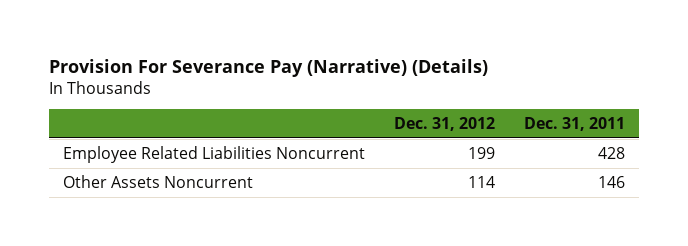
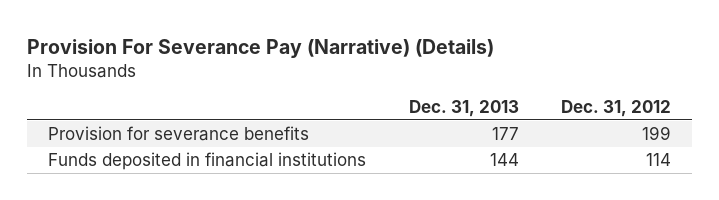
[523,117,625,132] Dec. 31, 2011 -> none
none -> [408,99,519,117] Dec. 31, 2013
[63,145,366,163] Employee Related Liabilities Noncurrent -> [48,126,310,142] Provision for severance benefits
[63,174,254,188] Other Assets Noncurrent -> [48,152,367,171] Funds deposited in financial institutions

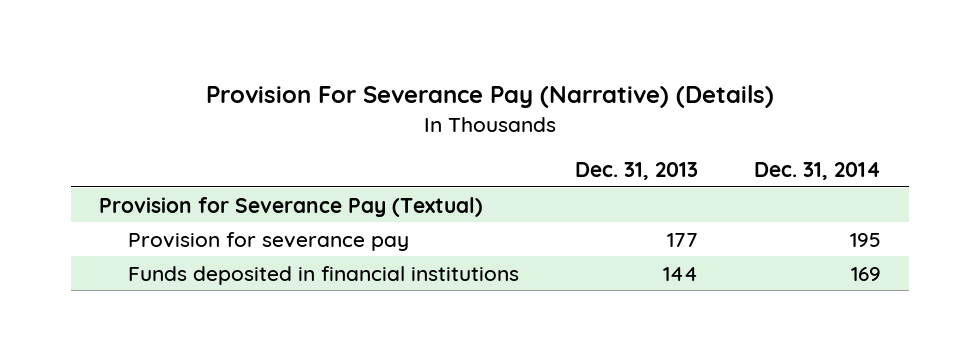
[560,99,671,117] Dec. 31, 2012 -> none
none -> [753,162,881,181] Dec. 31, 2014
none -> [98,196,483,217] Provision for Severance Pay (Textual)
[48,126,310,142] Provision for severance benefits -> [127,231,409,251] Provision for severance pay

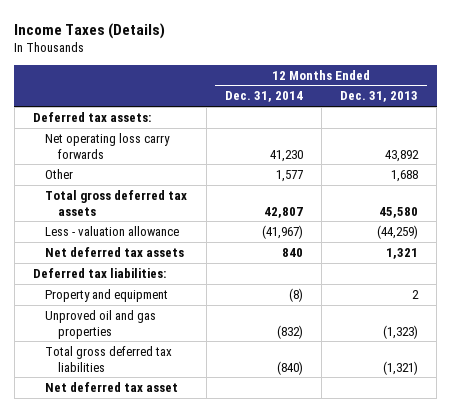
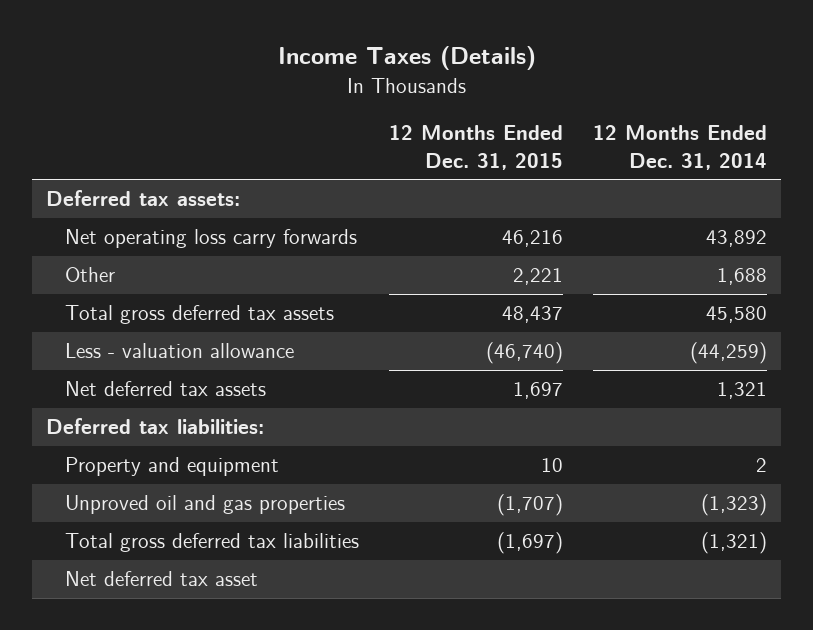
[340,91,419,103] Dec. 31, 2013 -> none
none -> [388,125,563,170] 12 Months Ended Dec. 31, 2015
[269,149,303,162] 41,230 -> [705,230,767,248] 43,892
[275,169,303,182] 1,577 -> [716,268,767,286] 1,688
[263,206,303,218] 42,807 -> [705,306,767,324] 45,580
[261,224,303,239] (41,967) -> [689,342,767,365] (44,259)
[281,247,303,257] 840 -> [716,382,767,400] 1,321
[288,287,303,302] (8) -> [755,458,767,473] 2
[276,324,303,339] (832) -> [700,494,767,517] (1,323)
[276,360,303,375] (840) -> [700,532,767,555] (1,321)

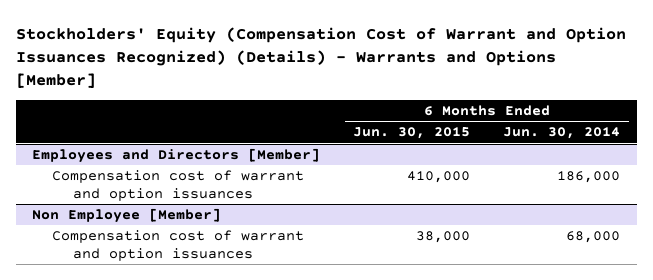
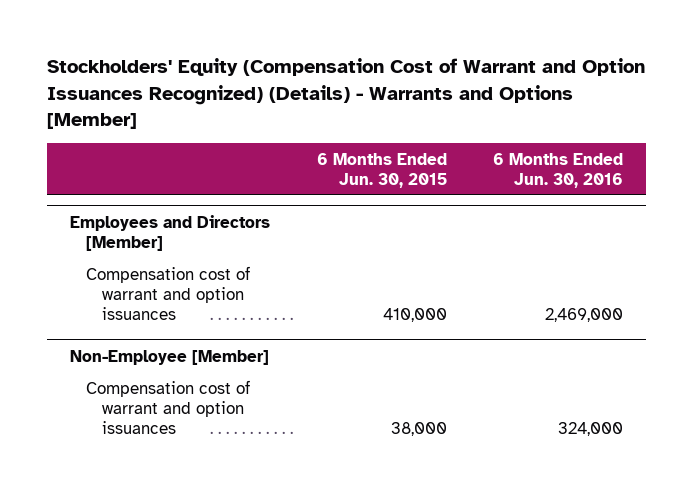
[503,127,621,140] Jun. 30, 2014 -> none
none -> [492,152,623,188] 6 Months Ended Jun. 30, 2016
[32,208,222,224] Non Employee [Member] -> [70,349,270,365] Non-Employee [Member]

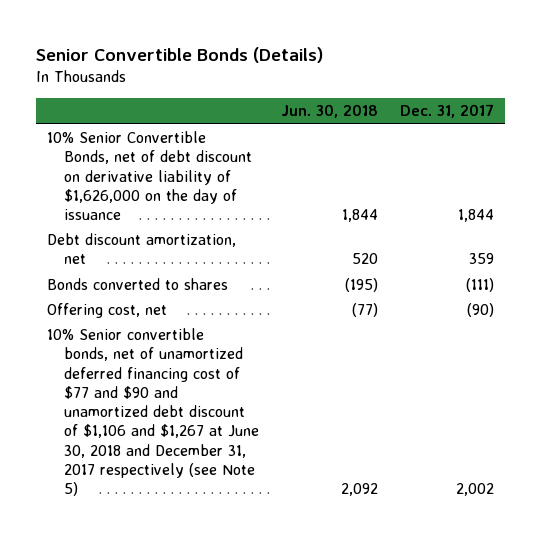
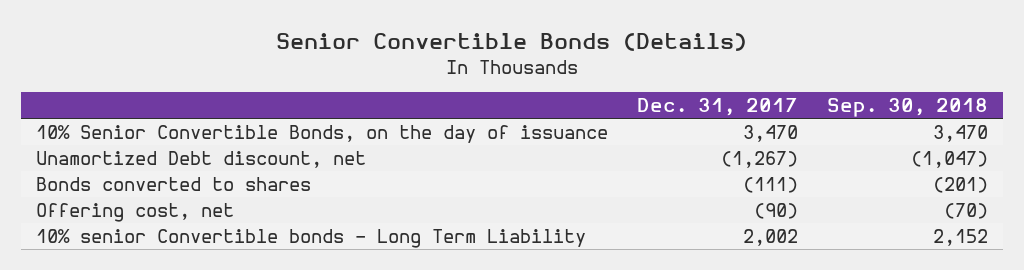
[280,104,378,119] Jun. 30, 2018 -> none
none -> [827,98,989,118] Sep. 30, 2018
[47,131,252,221] 10% Senior Convertible Bonds, net of debt discount on derivative liability of $1,626,000 on the day of issuance -> [35,124,608,143] 10% Senior Convertible Bonds, on the day of issuance
[457,209,494,223] 1,844 -> [743,124,799,142] 3,470
[47,233,237,265] Debt discount amortization, net -> [35,150,366,168] Unamortized Debt discount, net
[468,253,494,265] 359 -> [721,150,799,168] (1,267)
[47,328,259,497] 10% Senior convertible bonds, net of unamortized deferred financing cost of $77 and $90 and unamortized debt discount of $1,106 and $1,267 at June 30, 2018 and December 31, 2017 respectively (see Note 5) -> [35,228,586,248] 10% senior Convertible bonds - Long Term Liability

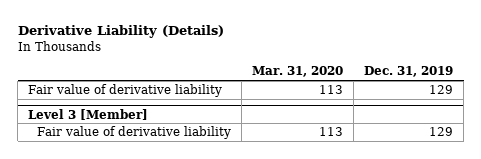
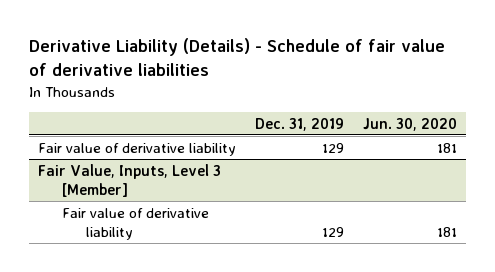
[17,25,224,39] Derivative Liability (Details) -> [28,38,445,77] Derivative Liability (Details) - Schedule of fair value of derivative liabilities
[251,66,343,78] Mar. 31, 2020 -> none
none -> [362,117,457,131] Jun. 30, 2020
[28,108,149,120] Level 3 [Member] -> [38,163,222,197] Fair Value, Inputs, Level 3 [Member]

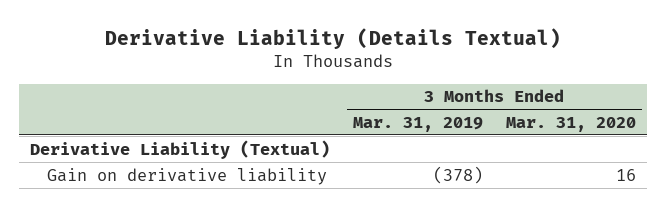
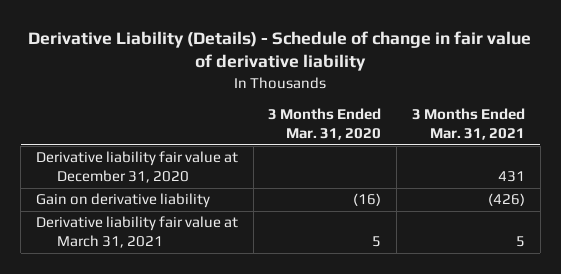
[105,27,562,49] Derivative Liability (Details Textual) -> [28,31,532,72] Derivative Liability (Details) - Schedule of change in fair value of derivative liability
[353,116,484,132] Mar. 31, 2019 -> none
none -> [412,108,526,140] 3 Months Ended Mar. 31, 2021
[30,139,331,159] Derivative Liability (Textual) -> none
none -> [35,151,238,184] Derivative liability fair value at December 31, 2020
[615,168,636,181] 16 -> [353,193,382,207] (16)
none -> [35,216,238,249] Derivative liability fair value at March 31, 2021

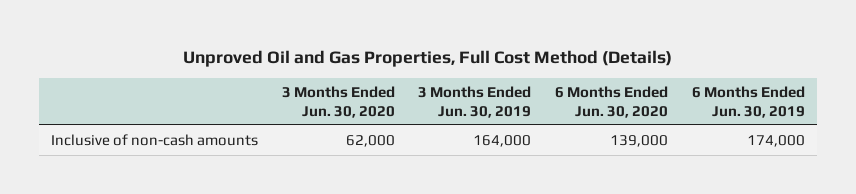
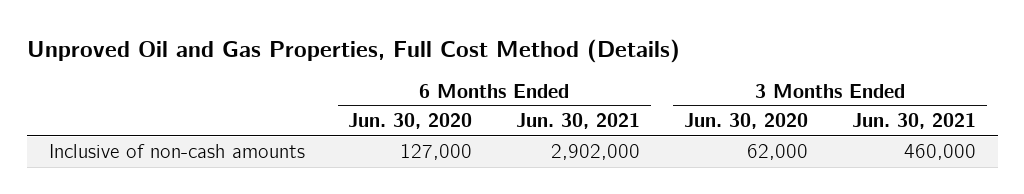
[418,86,532,118] 3 Months Ended Jun. 30, 2019 -> none
[691,86,805,118] 6 Months Ended Jun. 30, 2019 -> none
none -> [516,113,641,130] Jun. 30, 2021
none -> [851,113,976,130] Jun. 30, 2021
[610,135,669,148] 139,000 -> [400,144,473,161] 127,000

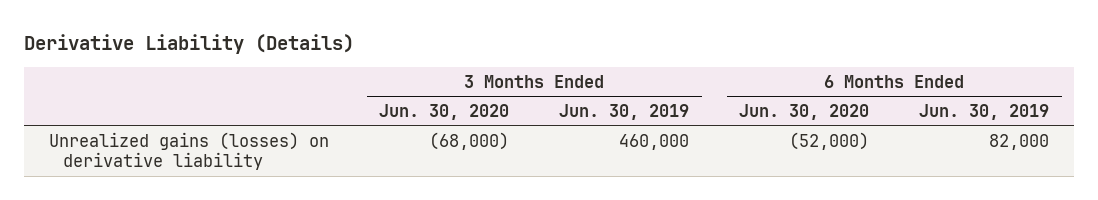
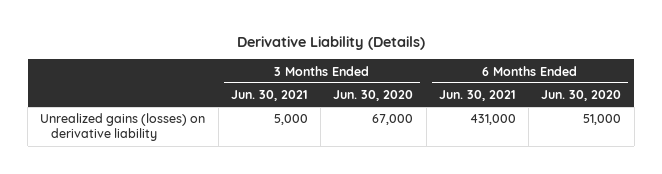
[559,103,690,120] Jun. 30, 2019 -> none
[919,103,1050,120] Jun. 30, 2019 -> none
none -> [230,89,308,101] Jun. 30, 2021
none -> [438,89,516,101] Jun. 30, 2021
[429,131,510,150] (68,000) -> [372,114,414,126] 67,000
[789,131,870,150] (52,000) -> [583,114,622,126] 51,000

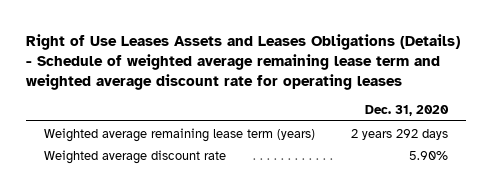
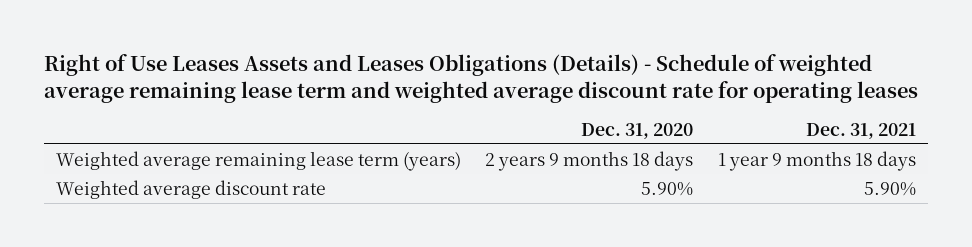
none -> [806,122,917,139] Dec. 31, 2021
[350,128,448,140] 2 years 292 days -> [485,150,694,171] 2 years 9 months 18 days

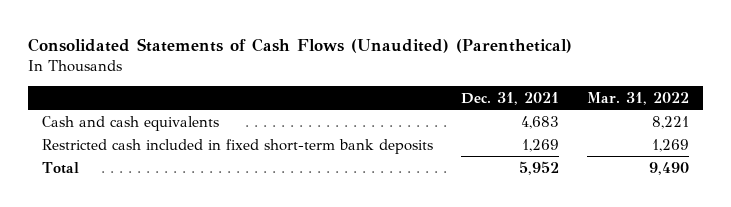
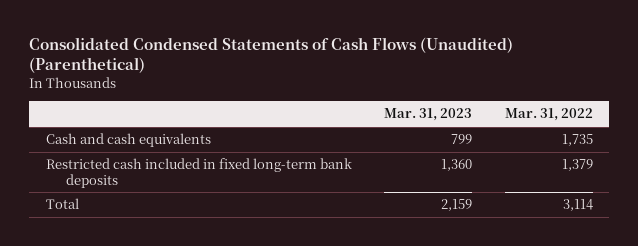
[27,37,572,53] Consolidated Statements of Cash Flows (Unaudited) (Parenthetical) -> [29,36,514,73] Consolidated Condensed Statements of Cash Flows (Unaudited) (Parenthetical)
[461,91,560,105] Dec. 31, 2021 -> none
none -> [384,108,473,122] Mar. 31, 2023
[652,115,690,129] 8,221 -> [561,134,593,147] 1,735
[41,138,433,154] Restricted cash included in fixed short-term bank deposits -> [45,158,352,188] Restricted cash included in fixed long-term bank deposits
[652,138,690,152] 1,269 -> [561,159,593,172] 1,379
[649,161,690,175] 9,490 -> [562,199,593,212] 3,114

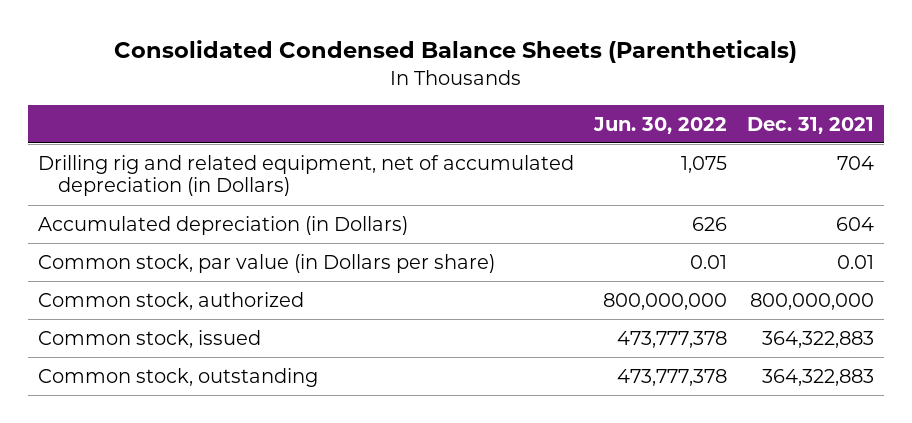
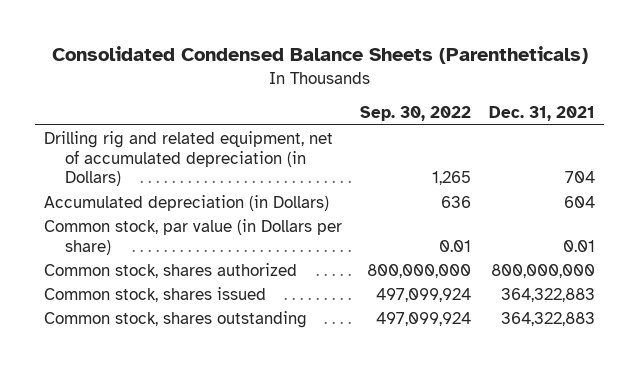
[592,116,727,134] Jun. 30, 2022 -> none
none -> [360,106,472,122] Sep. 30, 2022
[37,291,304,310] Common stock, authorized -> [44,262,298,278] Common stock, shares authorized
[37,329,261,348] Common stock, issued -> [44,286,267,302] Common stock, shares issued
[37,367,318,387] Common stock, outstanding -> [44,310,308,328] Common stock, shares outstanding

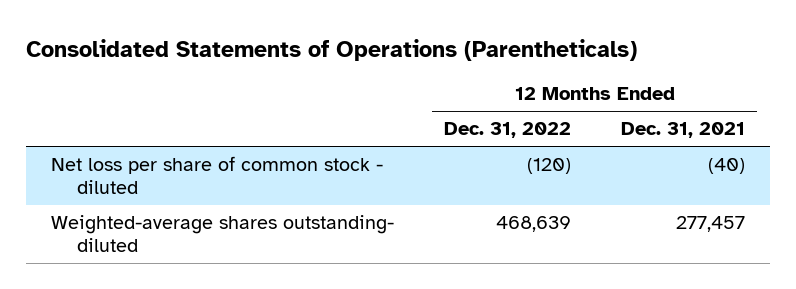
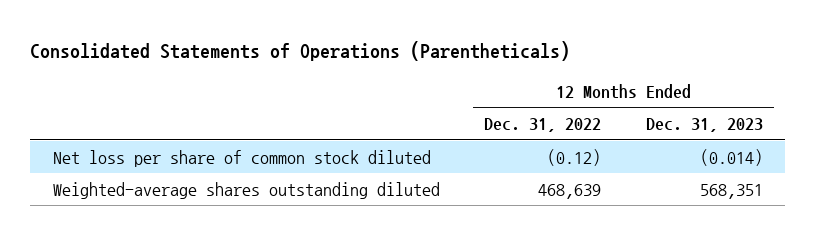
[620,122,745,139] Dec. 31, 2021 -> none
none -> [645,118,763,133] Dec. 31, 2023
[51,156,384,194] Net loss per share of common stock - diluted -> [52,149,431,167] Net loss per share of common stock diluted
[527,158,572,175] (120) -> [547,148,602,166] (0.12)
[51,215,395,252] Weighted-average shares outstanding- diluted -> [52,181,440,199] Weighted-average shares outstanding diluted

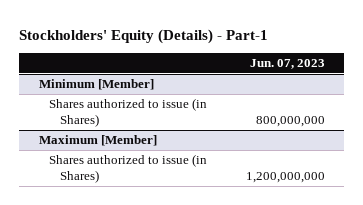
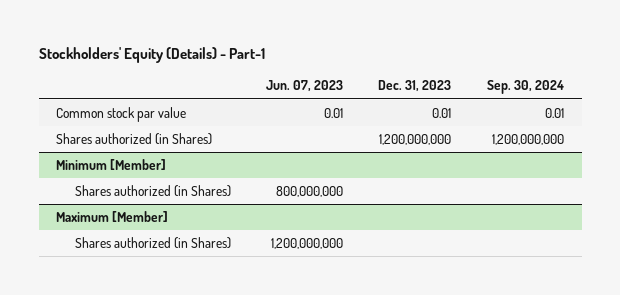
none -> [378,80,452,93] Dec. 31, 2023
none -> [486,80,564,95] Sep. 30, 2024
none -> [56,106,187,122] Common stock par value
none -> [56,132,213,145] Shares authorized (in Shares)
[49,98,208,127] Shares authorized to issue (in Shares) -> [74,184,231,197] Shares authorized (in Shares)
[49,154,208,183] Shares authorized to issue (in Shares) -> [74,236,231,249] Shares authorized (in Shares)

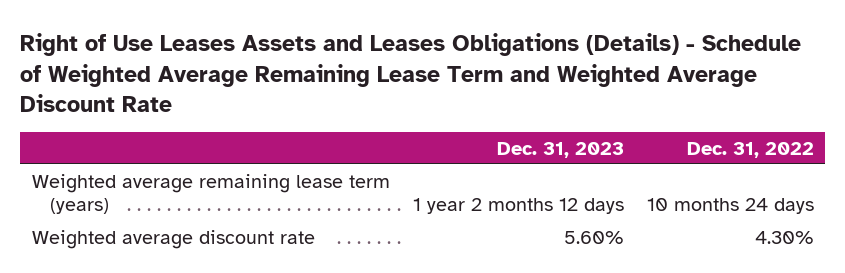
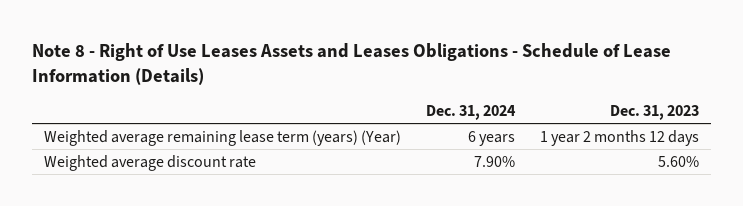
[20,32,802,113] Right of Use Leases Assets and Leases Obligations (Details) - Schedule of Weighted Average Remaining Lease Term and Weighted Average Discount Rate -> [31,42,671,85] Note 8 - Right of Use Leases Assets and Leases Obligations - Schedule of Lease Information (Details)
[686,141,814,158] Dec. 31, 2022 -> none
none -> [425,104,516,120] Dec. 31, 2024
[31,173,390,215] Weighted average remaining lease term (years) -> [43,130,401,147] Weighted average remaining lease term (years) (Year)

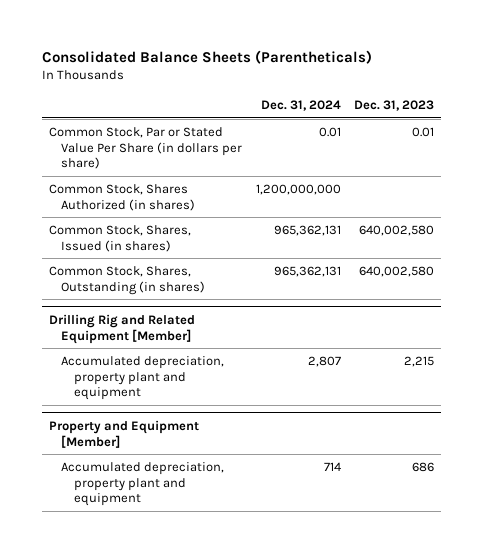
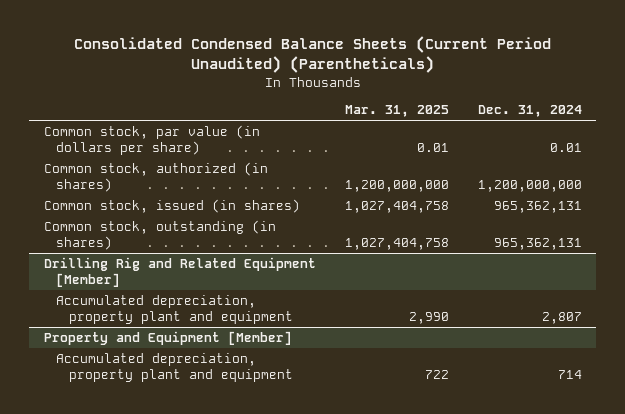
[41,49,372,64] Consolidated Balance Sheets (Parentheticals) -> [73,36,551,74] Consolidated Condensed Balance Sheets (Current Period Unaudited) (Parentheticals)
[354,99,435,111] Dec. 31, 2023 -> none
none -> [344,105,449,118] Mar. 31, 2025
[48,126,243,170] Common Stock, Par or Stated Value Per Share (in dollars per share) -> [43,124,260,155] Common stock, par value (in dollars per share)
[48,183,196,211] Common Stock, Shares Authorized (in shares) -> [43,161,268,192] Common stock, authorized (in shares)
[48,224,191,252] Common Stock, Shares, Issued (in shares) -> [43,198,300,213] Common stock, issued (in shares)
[48,265,206,295] Common Stock, Shares, Outstanding (in shares) -> [43,219,276,250] Common stock, outstanding (in shares)

